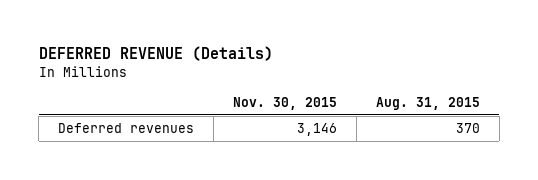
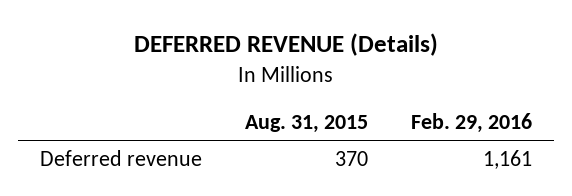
[233,97,338,111] Nov. 30, 2015 -> none
none -> [411,112,533,133] Feb. 29, 2016
[58,123,195,134] Deferred revenues -> [39,150,202,167] Deferred revenue

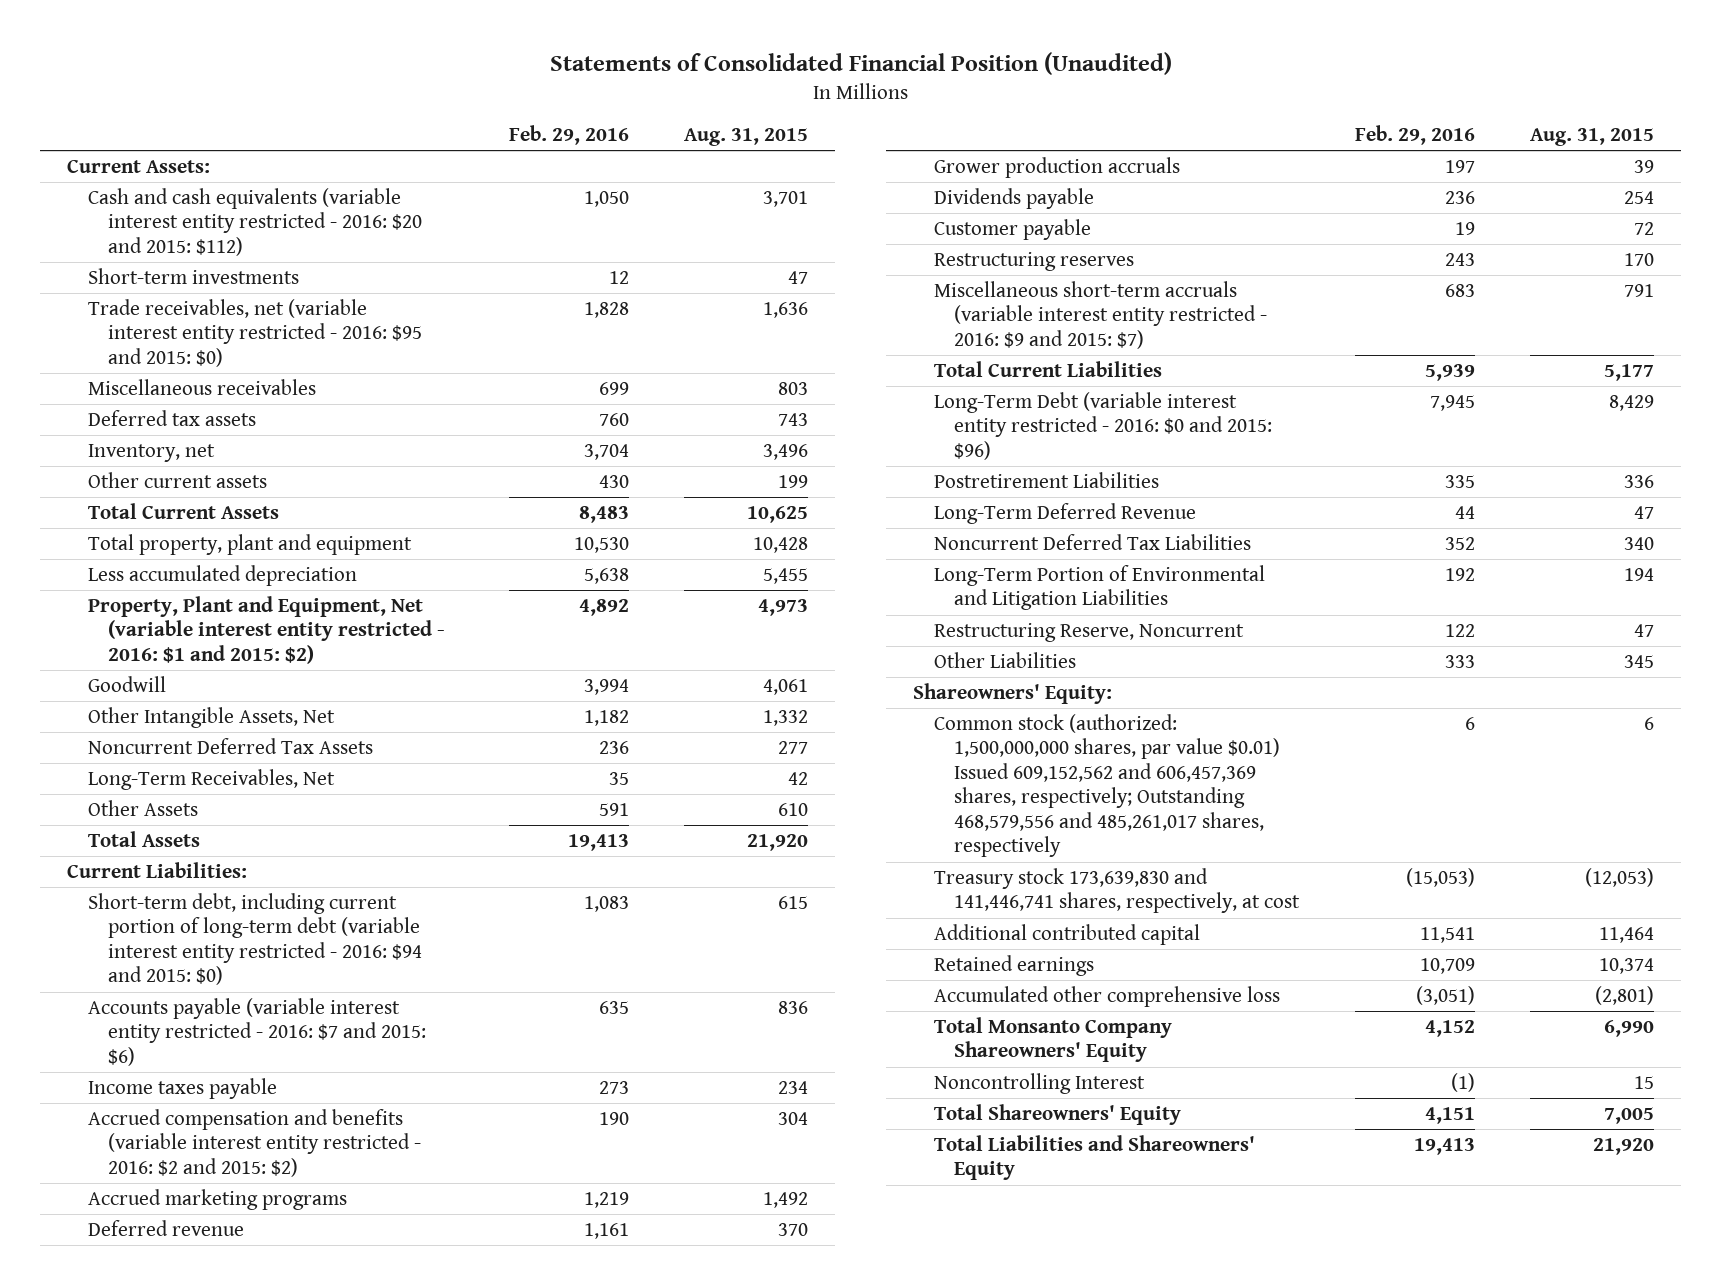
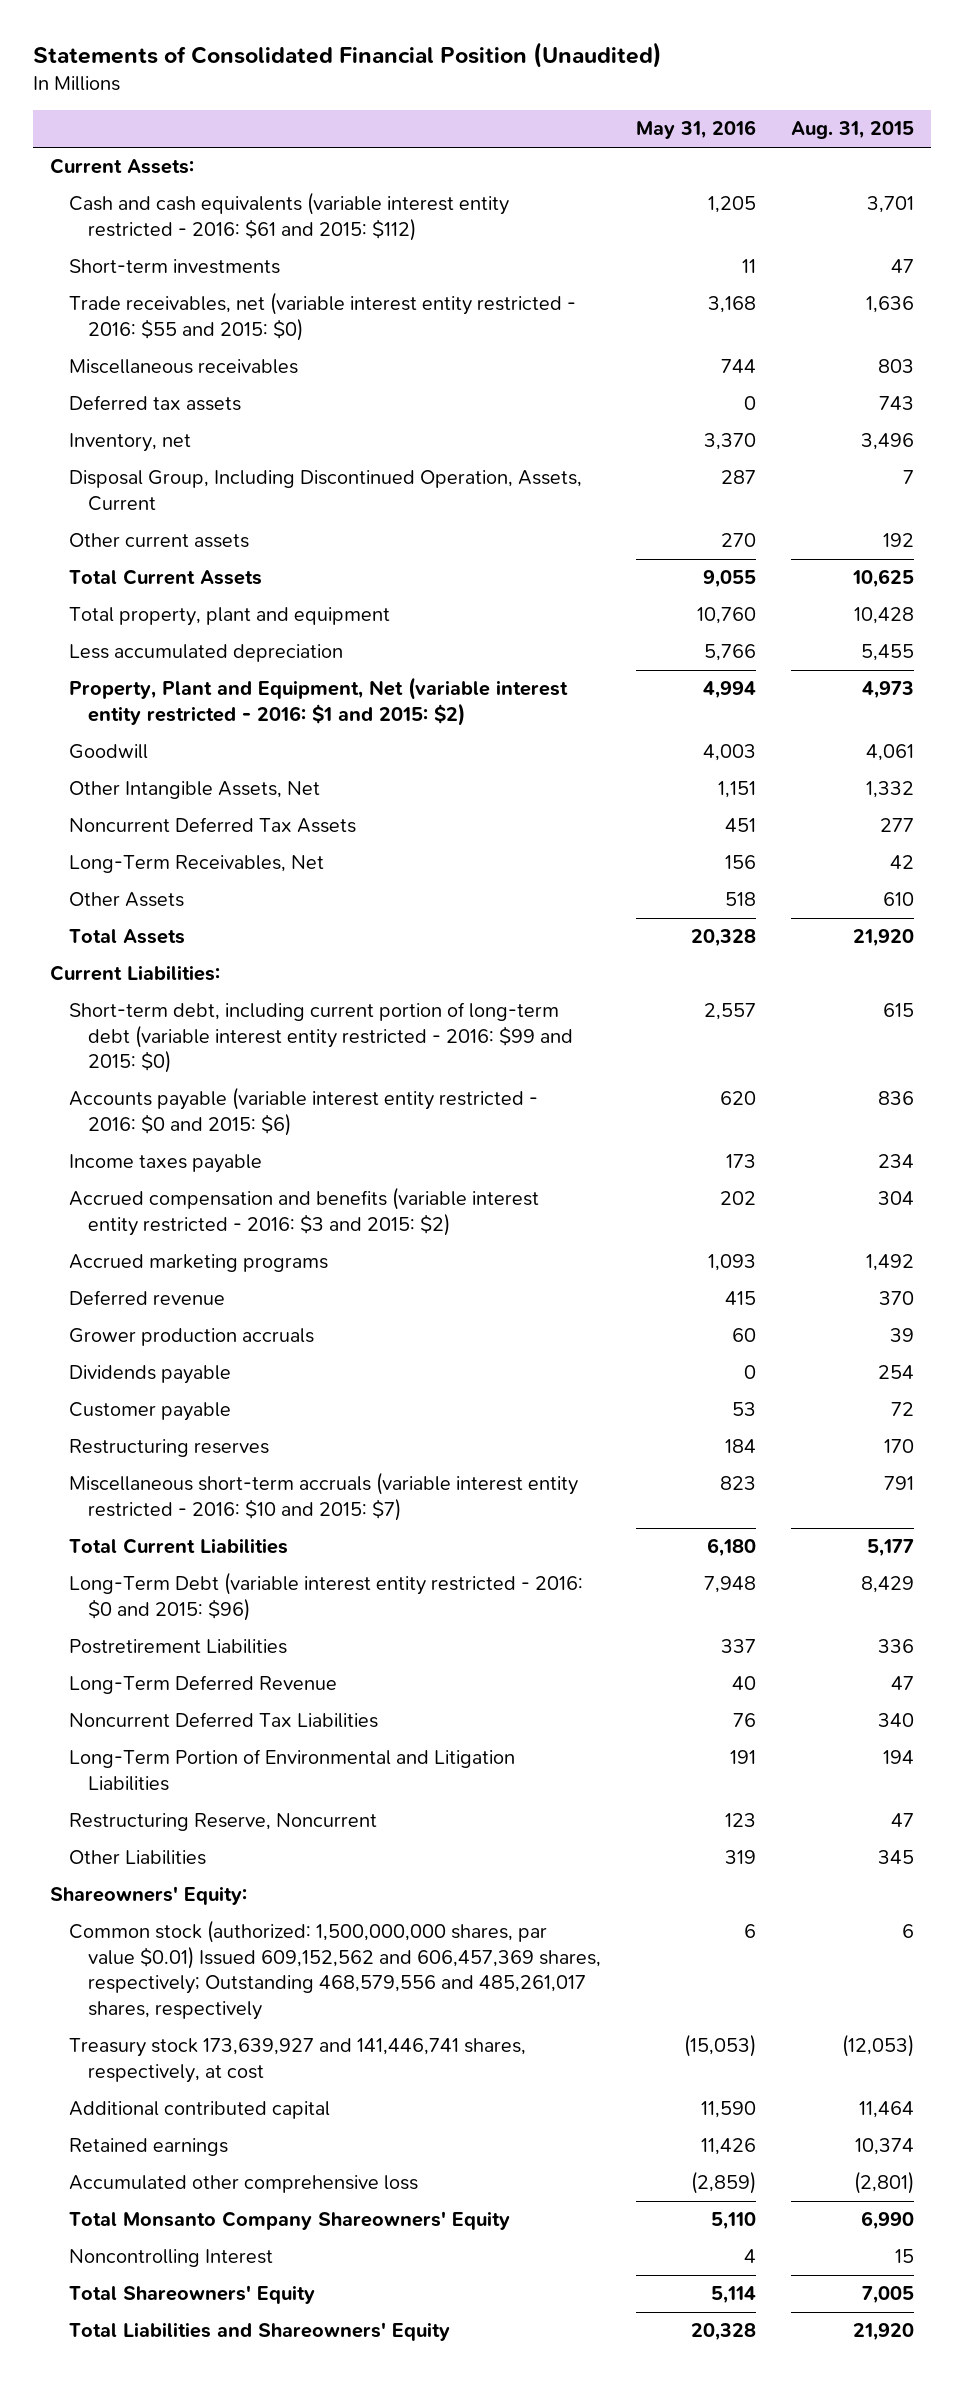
[508,124,629,145] Feb. 29, 2016 -> none
none -> [636,120,757,140] May 31, 2016
[87,187,423,256] Cash and cash equivalents (variable interest entity restricted - 2016: $20 and 2015: $112) -> [69,192,510,241] Cash and cash equivalents (variable interest entity restricted - 2016: $61 and 2015: $112)
[87,298,423,367] Trade receivables, net (variable interest entity restricted - 2016: $95 and 2015: $0) -> [69,292,577,341] Trade receivables, net (variable interest entity restricted - 2016: $55 and 2015: $0)
none -> [69,470,583,511] Disposal Group, Including Discontinued Operation, Assets, Current
[777,474,808,488] 199 -> [882,533,914,548] 192
[87,892,423,986] Short-term debt, including current portion of long-term debt (variable interest entity restricted - 2016: $94 and 2015: $0) -> [69,1002,574,1074] Short-term debt, including current portion of long-term debt (variable interest entity restricted - 2016: $99 and 2015: $0)
[87,997,427,1066] Accounts payable (variable interest entity restricted - 2016: $7 and 2015: $6) -> [69,1087,539,1136] Accounts payable (variable interest entity restricted - 2016: $0 and 2015: $6)
[87,1108,422,1177] Accrued compensation and benefits (variable interest entity restricted - 2016: $2 and 2015: $2) -> [69,1187,540,1236] Accrued compensation and benefits (variable interest entity restricted - 2016: $3 and 2015: $2)
[933,280,1268,349] Miscellaneous short-term accruals (variable interest entity restricted - 2016: $9 and 2015: $7) -> [69,1472,579,1521] Miscellaneous short-term accruals (variable interest entity restricted - 2016: $10 and 2015: $7)
[933,867,1301,914] Treasury stock 173,639,830 and 141,446,741 shares, respectively, at cost -> [69,2038,527,2083] Treasury stock 173,639,927 and 141,446,741 shares, respectively, at cost

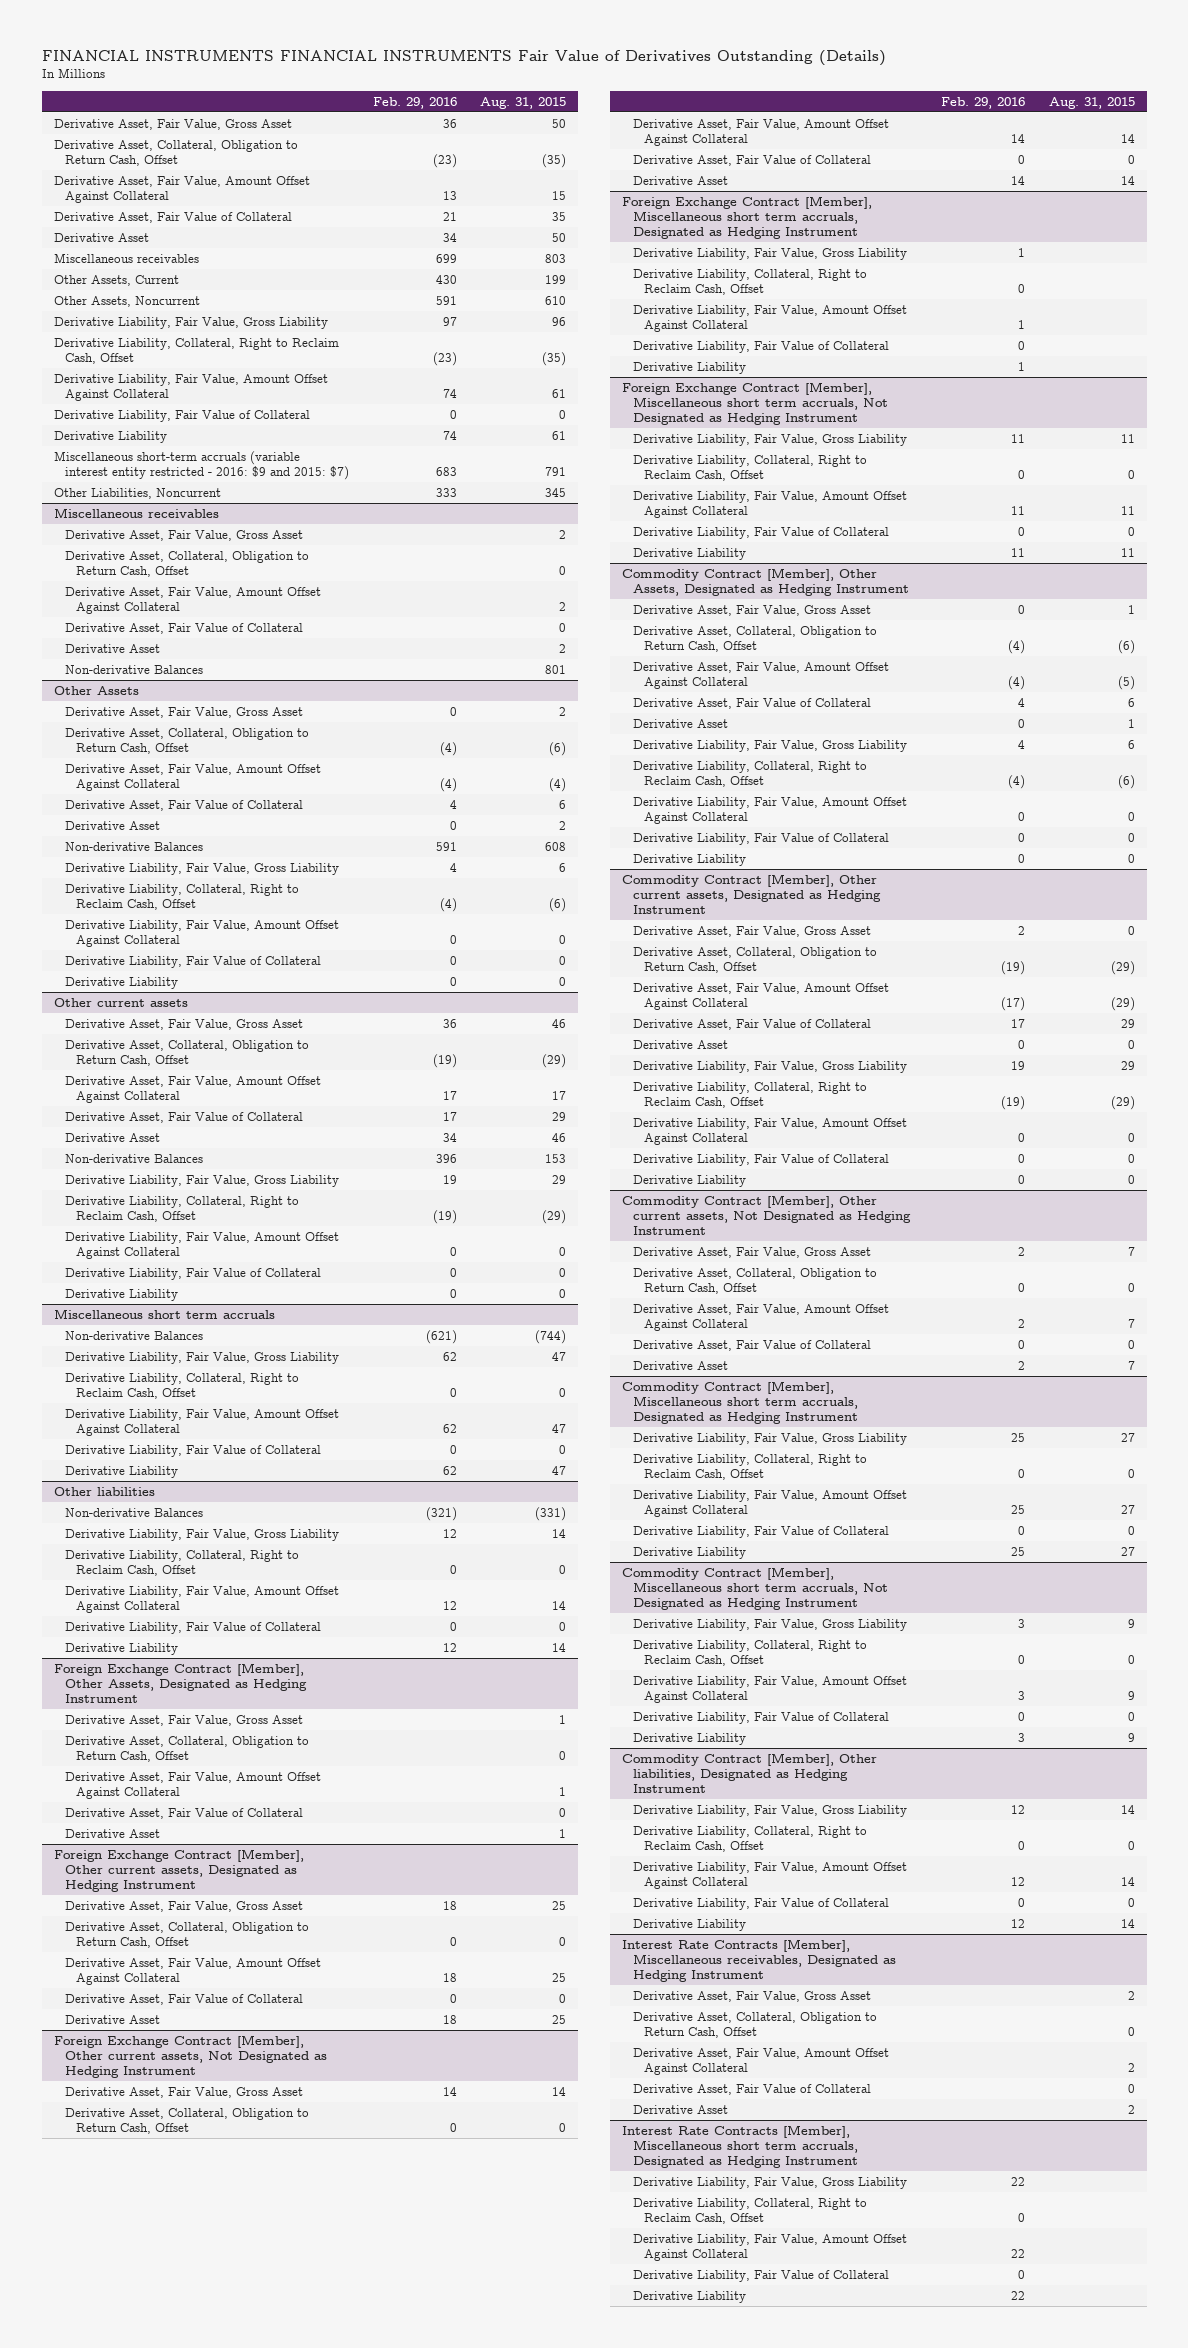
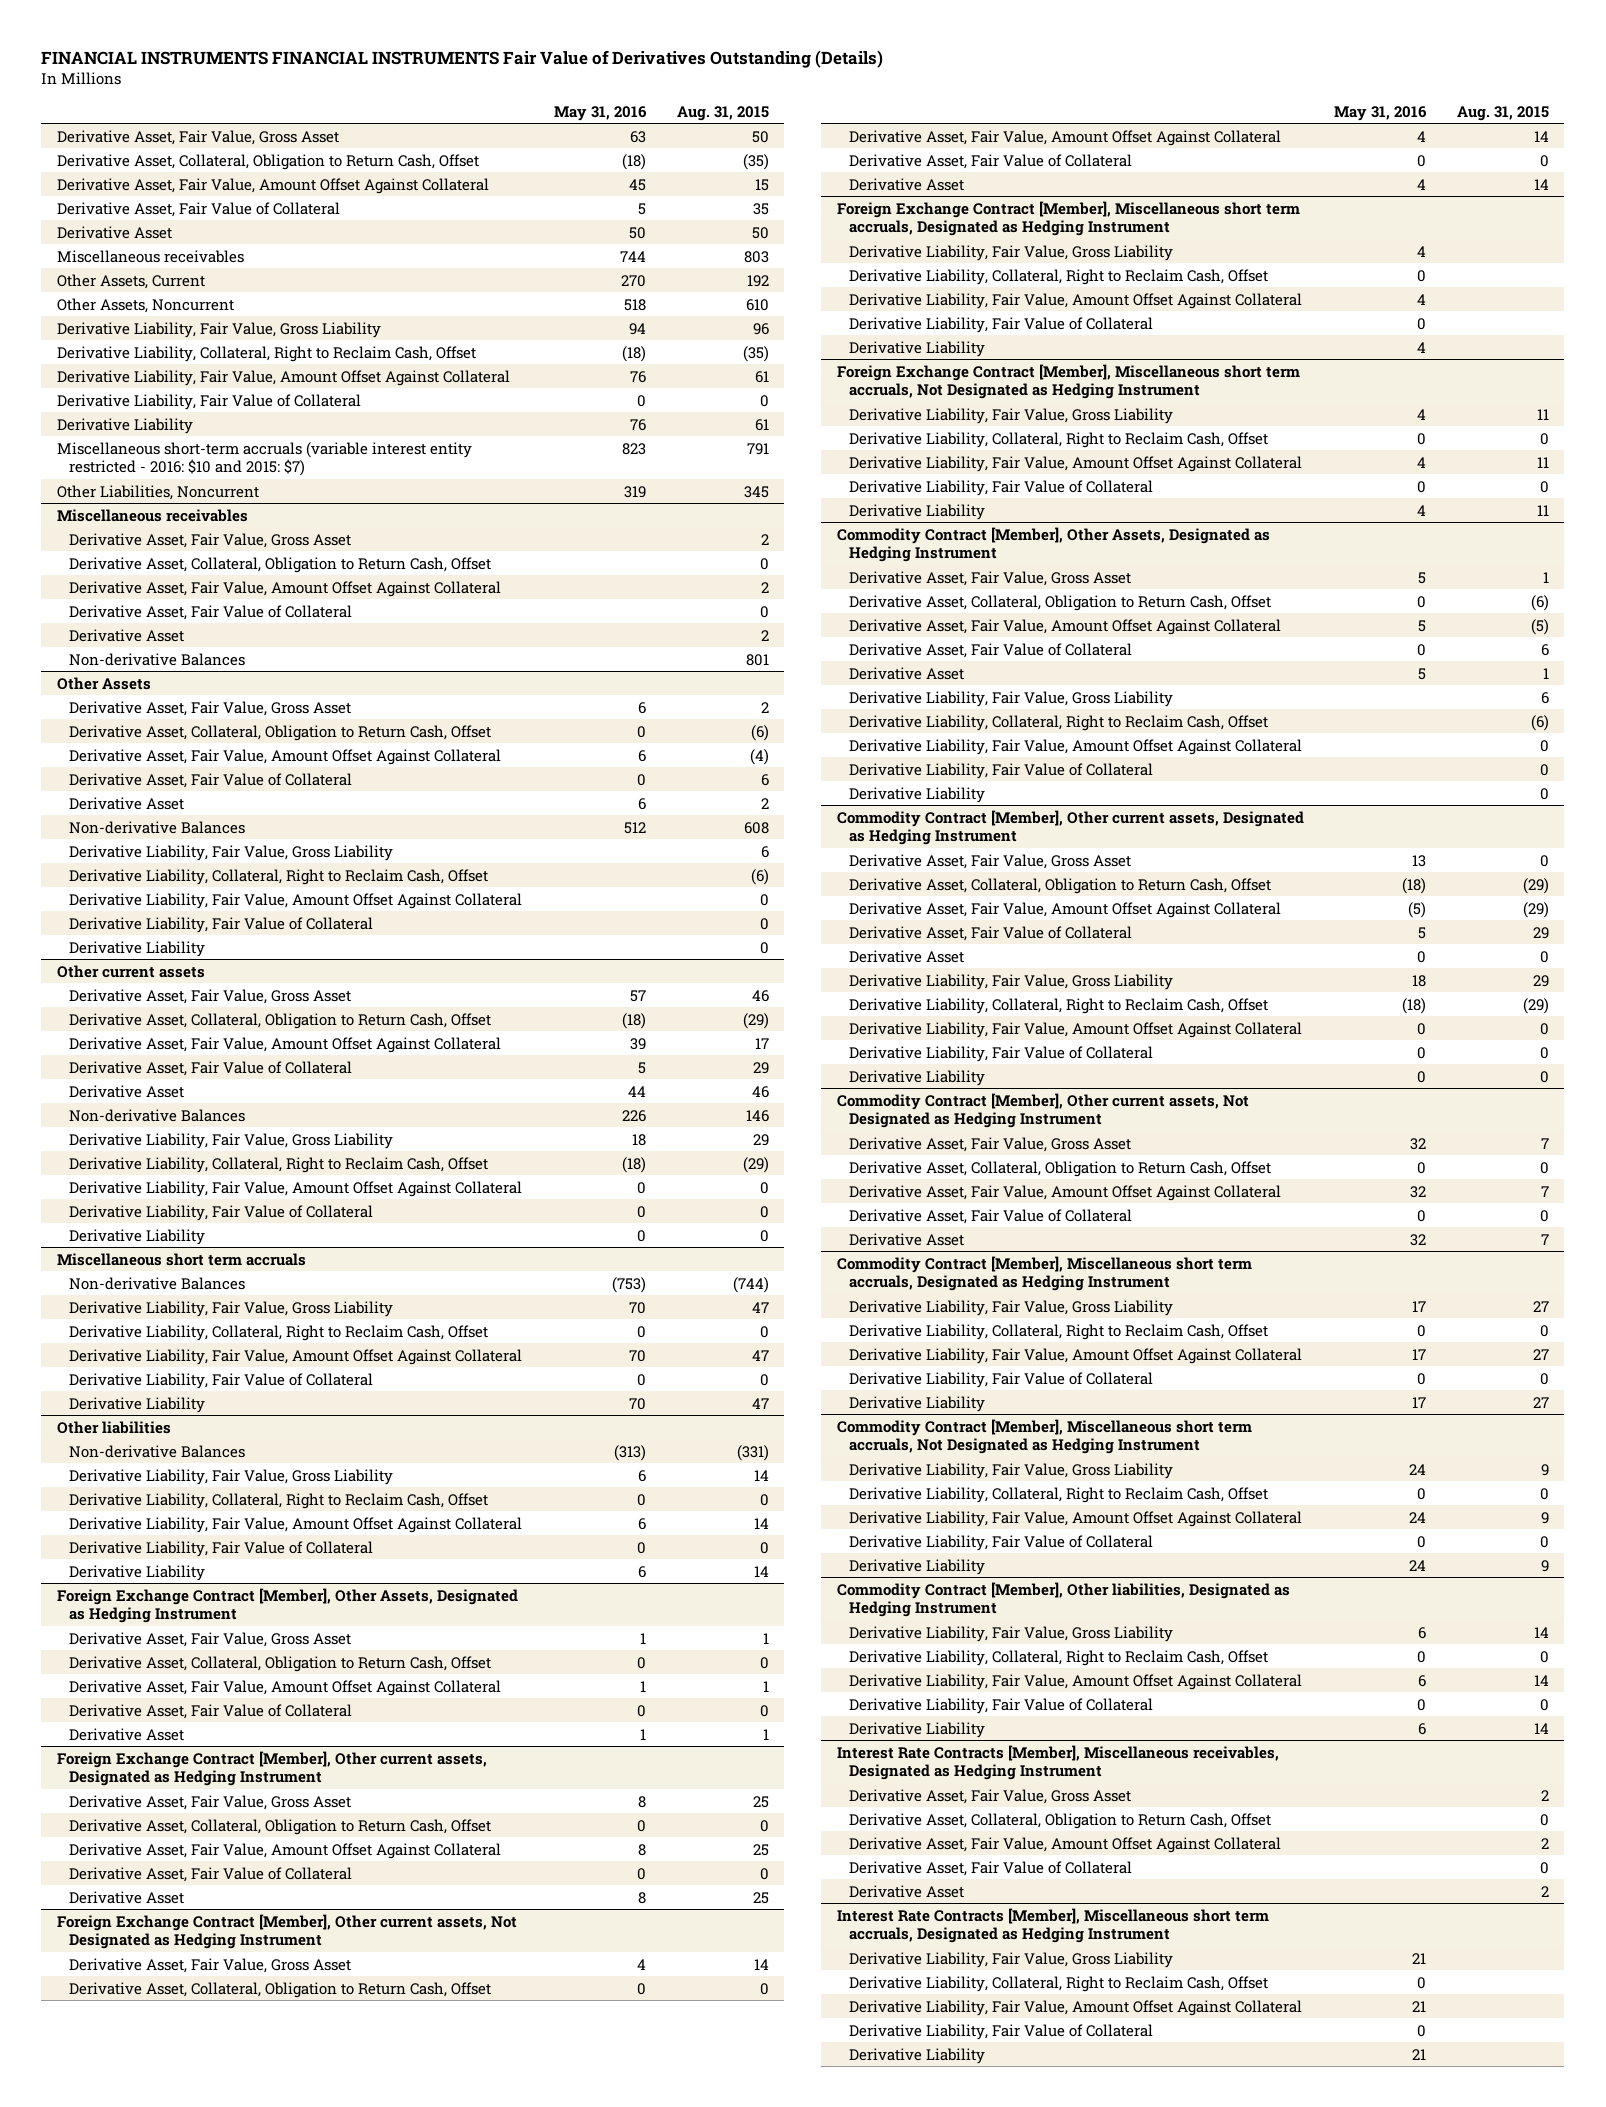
[372,96,457,109] Feb. 29, 2016 -> none
none -> [554,105,648,121] May 31, 2016
[545,274,567,284] 199 -> [747,274,770,287] 192
[53,450,349,480] Miscellaneous short-term accruals (variable interest entity restricted - 2016: $9 and 2015: $7) -> [56,441,472,476] Miscellaneous short-term accruals (variable interest entity restricted - 2016: $10 and 2015: $7)
[545,1153,567,1163] 153 -> [746,1109,770,1122] 146

